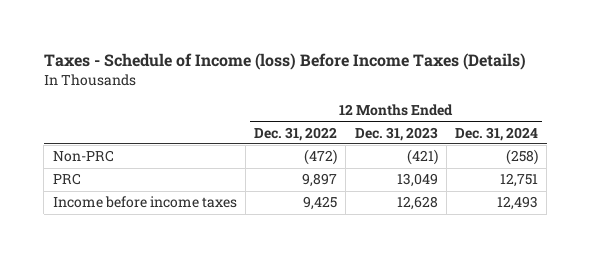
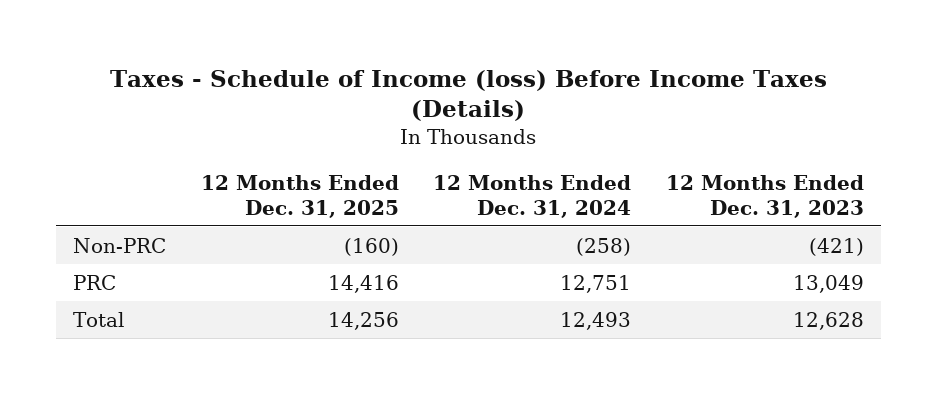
[254,126,338,141] Dec. 31, 2022 -> none
none -> [200,174,399,218] 12 Months Ended Dec. 31, 2025
[52,196,237,209] Income before income taxes -> [73,311,125,327] Total

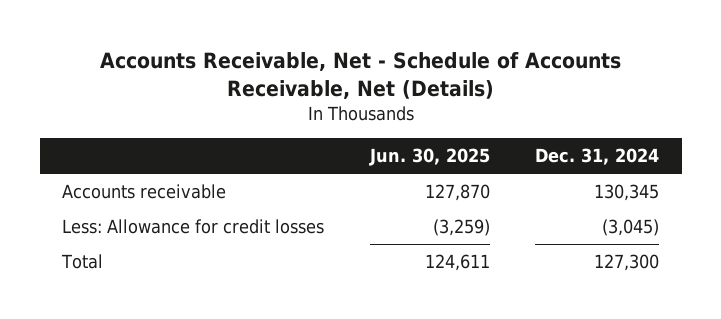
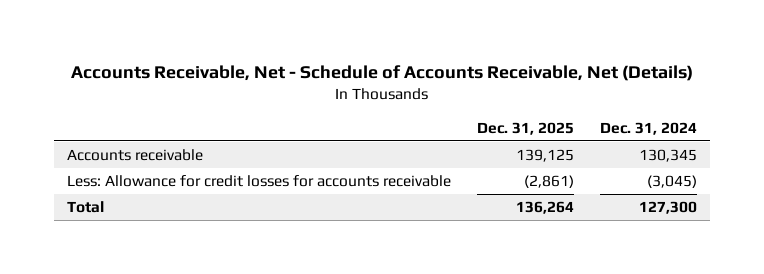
[368,148,490,167] Jun. 30, 2025 -> none
none -> [476,122,574,136] Dec. 31, 2025
[62,218,325,234] Less: Allowance for credit losses -> [66,174,451,187] Less: Allowance for credit losses for accounts receivable

